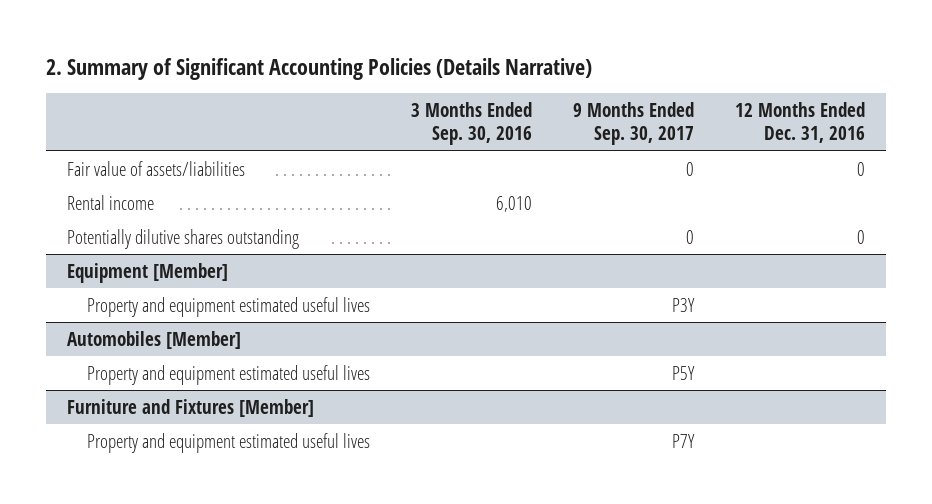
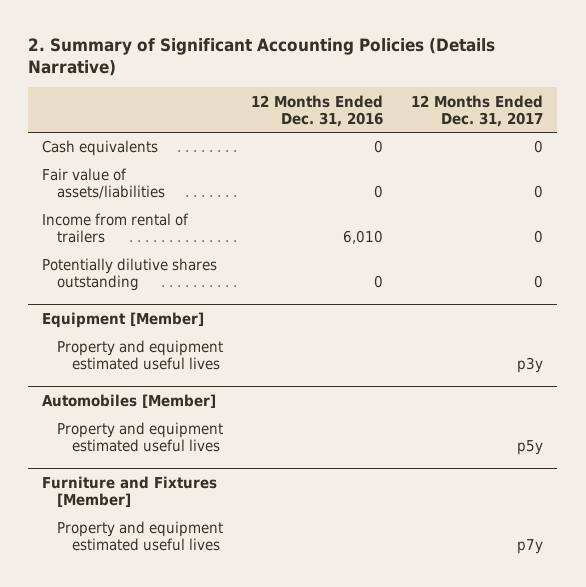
[411,102,533,146] 3 Months Ended Sep. 30, 2016 -> none
[573,102,695,146] 9 Months Ended Sep. 30, 2017 -> none
none -> [411,94,544,127] 12 Months Ended Dec. 31, 2017
none -> [42,140,159,157] Cash equivalents
[66,194,154,210] Rental income -> none
none -> [42,213,190,244] Income from rental of trailers

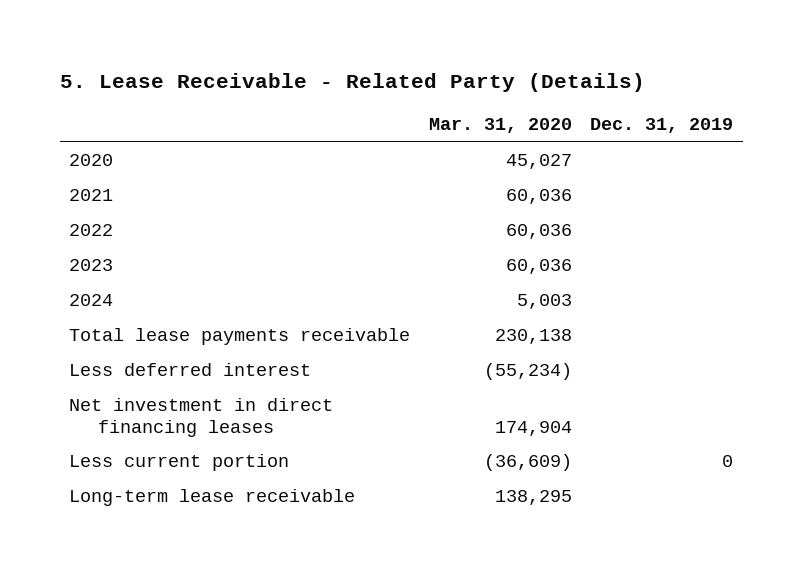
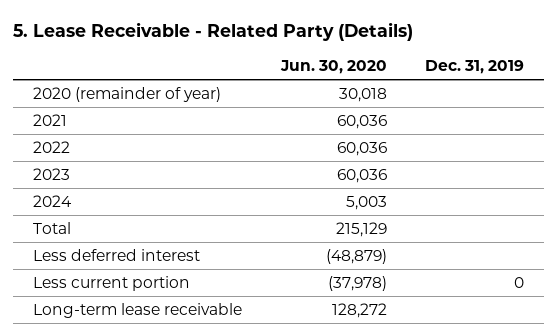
[428,118,572,134] Mar. 31, 2020 -> none
none -> [279,60,387,75] Jun. 30, 2020
[69,154,114,167] 2020 -> [32,86,221,102] 2020 (remainder of year)
[69,328,411,346] Total lease payments receivable -> [32,221,71,234] Total
[69,398,334,437] Net investment in direct financing leases -> none

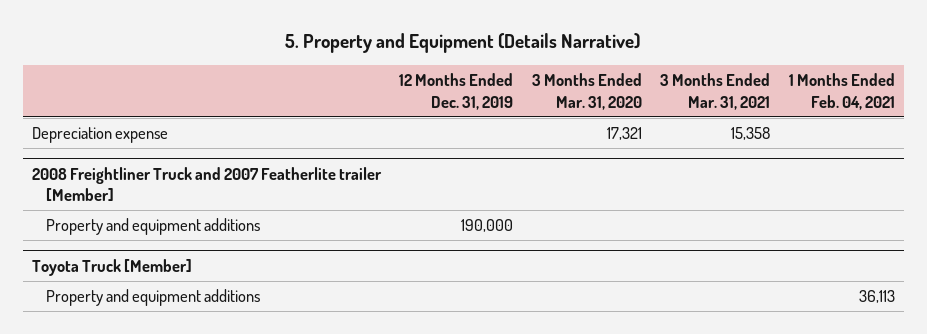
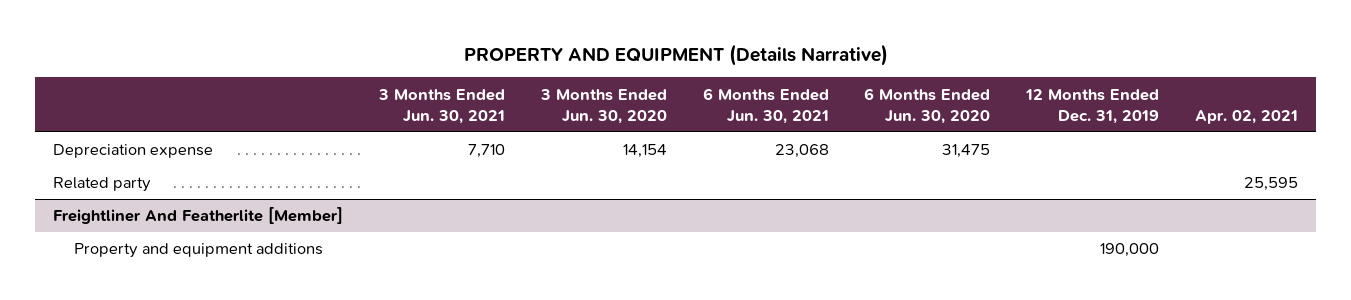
[285,33,641,54] 5. Property and Equipment (Details Narrative) -> [463,43,888,66] PROPERTY AND EQUIPMENT (Details Narrative)
[531,73,642,110] 3 Months Ended Mar. 31, 2020 -> none
[660,73,771,110] 3 Months Ended Mar. 31, 2021 -> none
[788,73,895,110] 1 Months Ended Feb. 04, 2021 -> none
none -> [378,88,506,124] 3 Months Ended Jun. 30, 2021
none -> [539,88,667,124] 3 Months Ended Jun. 30, 2020
none -> [702,87,829,124] 6 Months Ended Jun. 30, 2021
none -> [864,87,991,124] 6 Months Ended Jun. 30, 2020
none -> [1195,109,1299,124] Apr. 02, 2021
none -> [53,177,152,193] Related party
[31,166,382,202] 2008 Freightliner Truck and 2007 Featherlite trailer [Member] -> [53,207,344,225] Freightliner And Featherlite [Member]
[31,258,192,276] Toyota Truck [Member] -> none
[46,288,261,306] Property and equipment additions -> none

